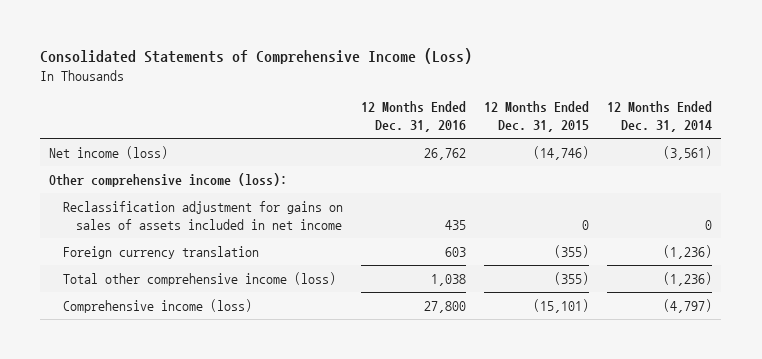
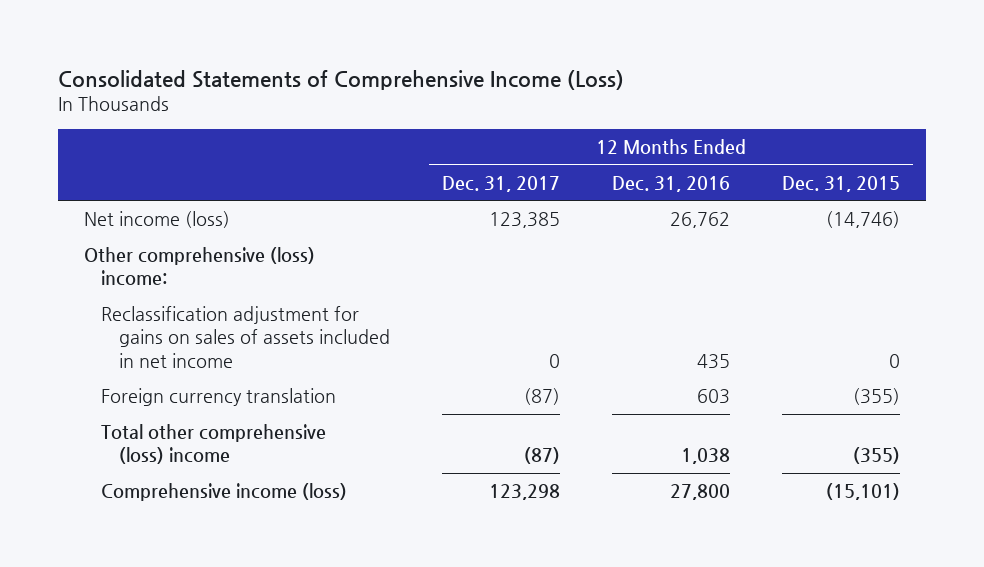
[607,101,713,132] 12 Months Ended Dec. 31, 2014 -> none
none -> [442,175,561,192] Dec. 31, 2017
[49,173,288,188] Other comprehensive income (loss): -> [83,247,315,287] Other comprehensive (loss) income:
[62,272,336,287] Total other comprehensive income (loss) -> [101,424,327,465] Total other comprehensive (loss) income

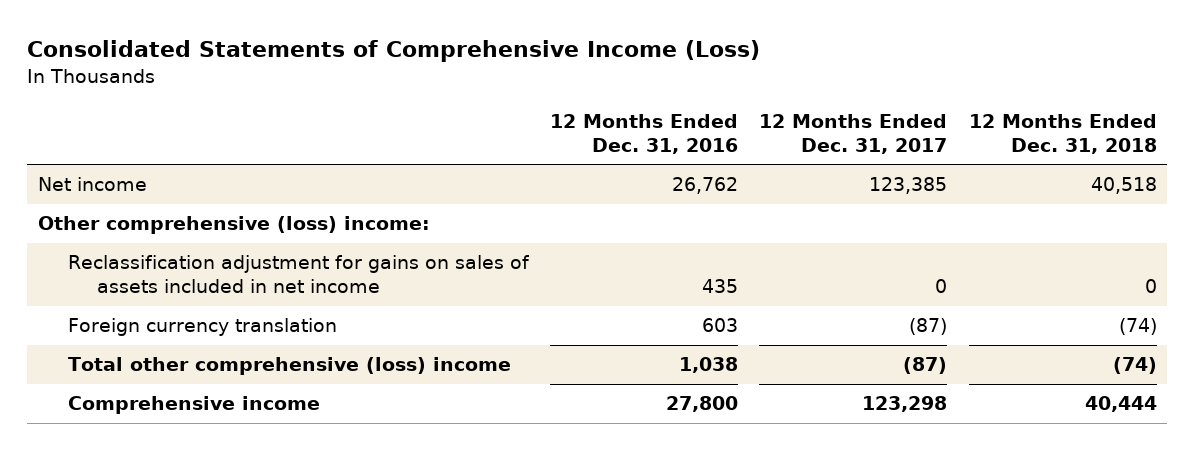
[782,175,901,192] Dec. 31, 2015 -> none
none -> [968,113,1157,155] 12 Months Ended Dec. 31, 2018
[83,211,230,229] Net income (loss) -> [37,177,147,192] Net income
[101,483,348,502] Comprehensive income (loss) -> [67,396,320,415] Comprehensive income

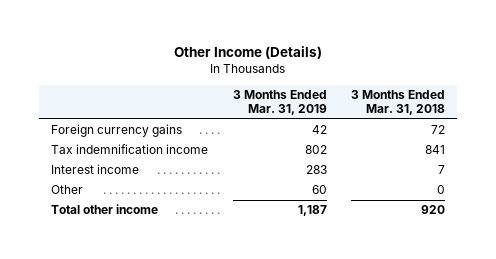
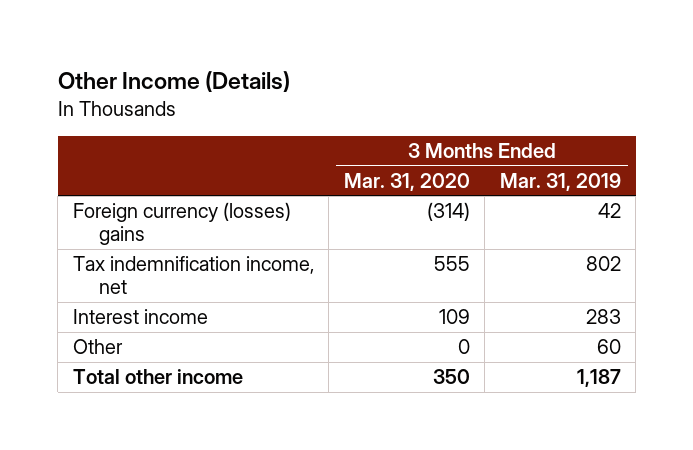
[351,90,446,116] 3 Months Ended Mar. 31, 2018 -> none
none -> [343,172,470,191] Mar. 31, 2020
[51,124,183,138] Foreign currency gains -> [72,202,291,246] Foreign currency (losses) gains
[51,144,209,155] Tax indemnification income -> [72,256,314,295] Tax indemnification income, net

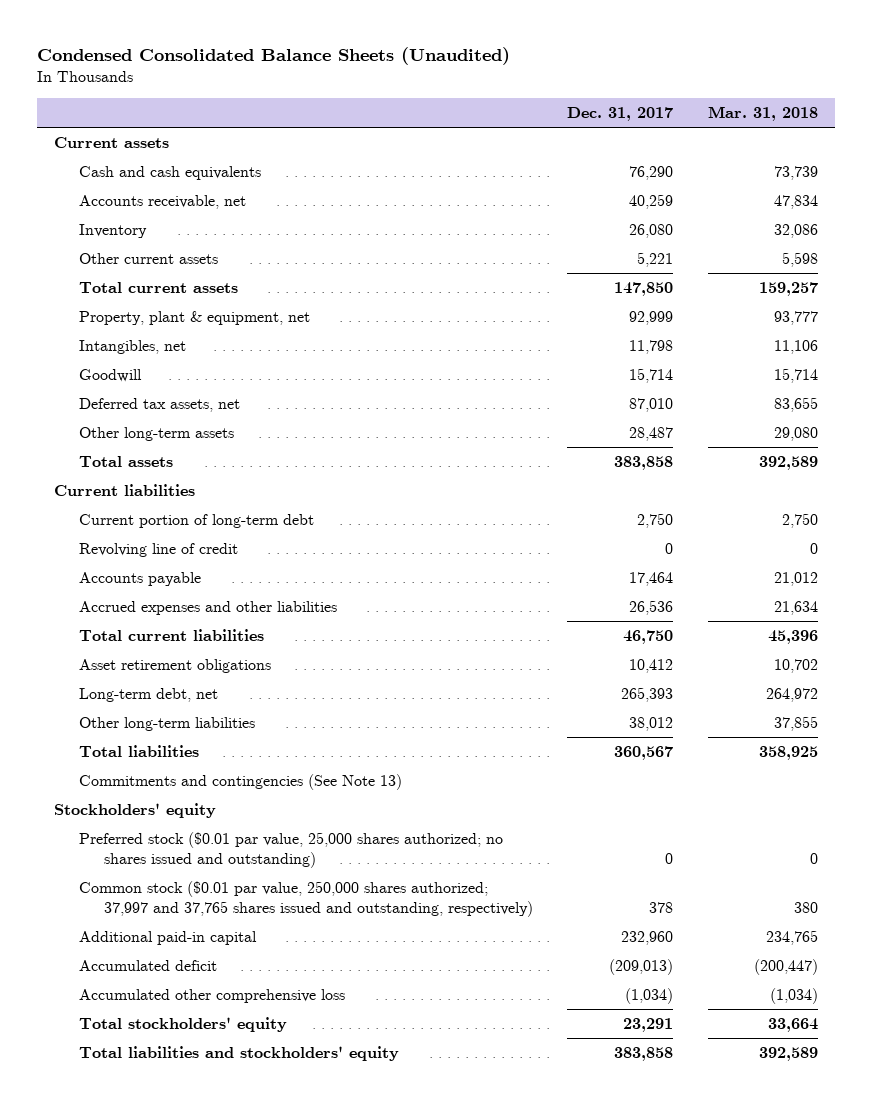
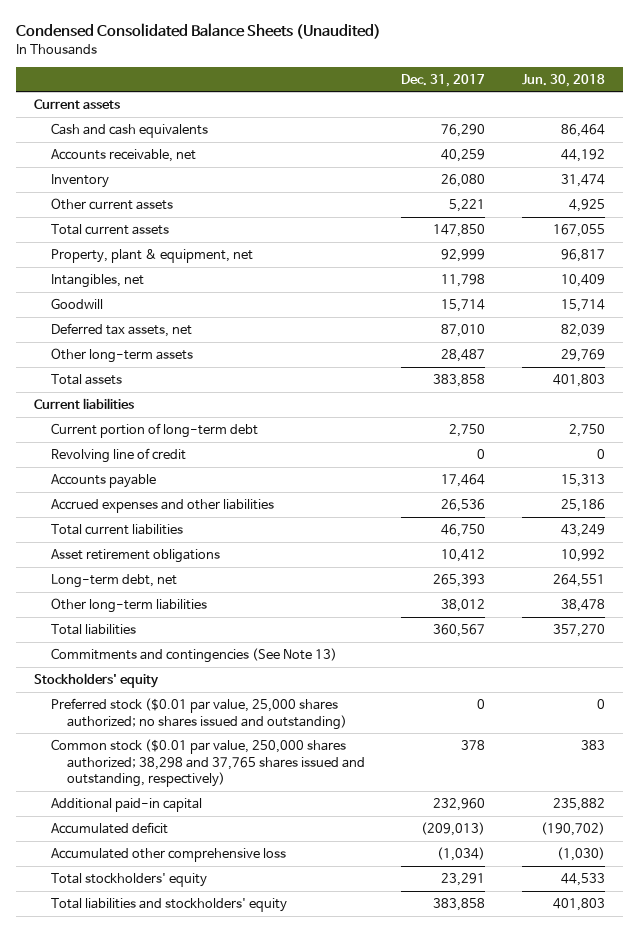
[707,106,818,122] Mar. 31, 2018 -> none
none -> [521,73,605,87] Jun. 30, 2018
[79,881,533,917] Common stock ($0.01 par value, 250,000 shares authorized; 37,997 and 37,765 shares issued and outstanding, respectively) -> [50,738,365,788] Common stock ($0.01 par value, 250,000 shares authorized; 38,298 and 37,765 shares issued and outstanding, respectively)

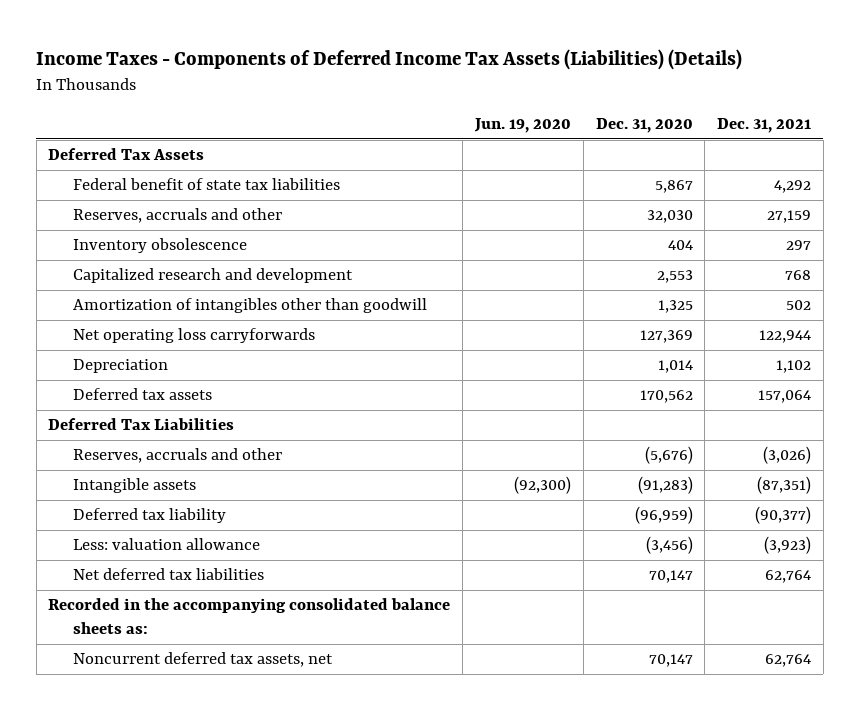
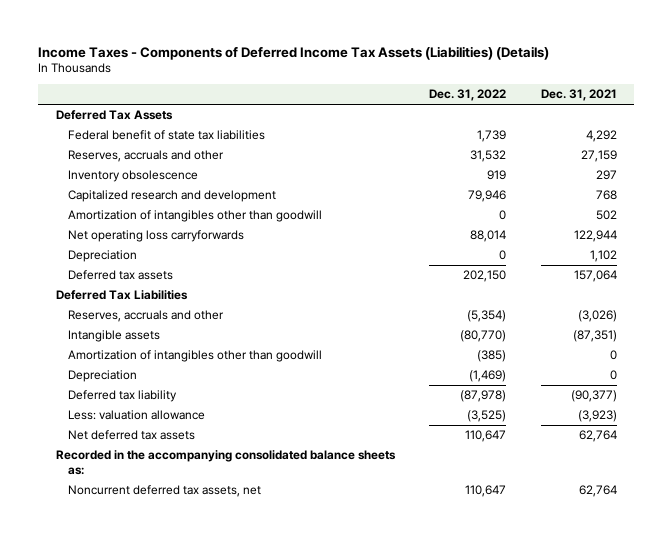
[473,118,571,134] Jun. 19, 2020 -> none
[595,118,693,134] Dec. 31, 2020 -> none
none -> [429,89,507,102] Dec. 31, 2022
none -> [67,350,322,363] Amortization of intangibles other than goodwill
none -> [67,370,137,383] Depreciation
[73,568,265,581] Net deferred tax liabilities -> [67,430,195,441] Net deferred tax assets

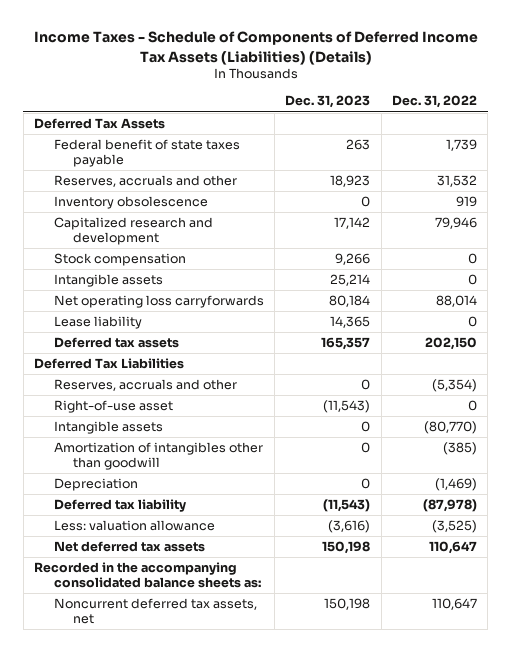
[38,45,550,60] Income Taxes - Components of Deferred Income Tax Assets (Liabilities) (Details) -> [33,31,478,65] Income Taxes - Schedule of Components of Deferred Income Tax Assets (Liabilities) (Details)
[540,89,617,102] Dec. 31, 2021 -> none
none -> [285,95,371,109] Dec. 31, 2023
[67,130,265,141] Federal benefit of state tax liabilities -> [53,139,240,168] Federal benefit of state taxes payable
[67,210,322,223] Amortization of intangibles other than goodwill -> none
none -> [53,253,186,267] Stock compensation
none -> [53,274,163,288] Intangible assets
[67,250,137,263] Depreciation -> none
none -> [53,316,142,330] Lease liability
none -> [53,400,173,414] Right-of-use asset

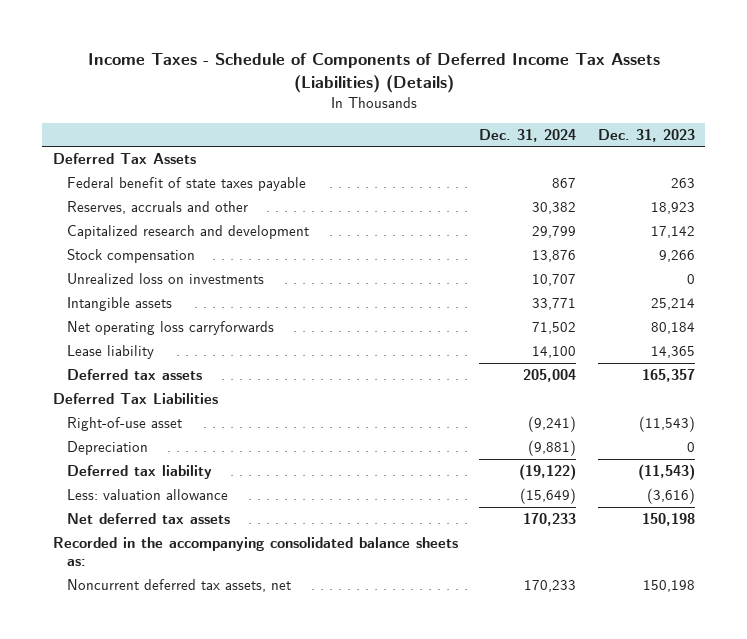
[392,95,478,109] Dec. 31, 2022 -> none
none -> [479,128,577,142] Dec. 31, 2024
[53,196,208,210] Inventory obsolescence -> none
none -> [66,273,264,285] Unrealized loss on investments
[53,379,237,392] Reserves, accruals and other -> none
[53,421,163,435] Intangible assets -> none
[53,442,263,471] Amortization of intangibles other than goodwill -> none

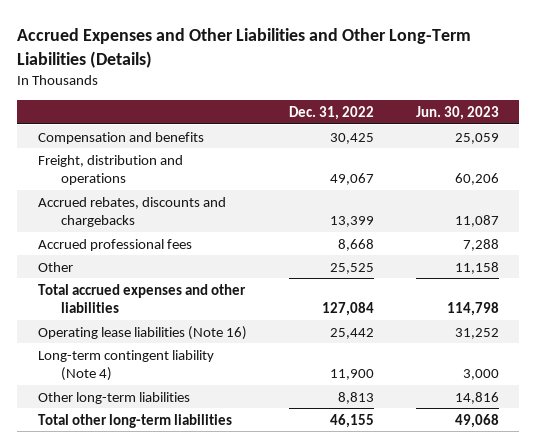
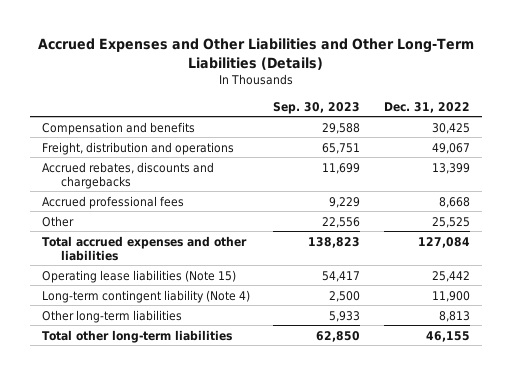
[415,106,499,121] Jun. 30, 2023 -> none
none -> [273,101,361,114] Sep. 30, 2023
[38,325,248,340] Operating lease liabilities (Note 16) -> [41,269,236,283] Operating lease liabilities (Note 15)

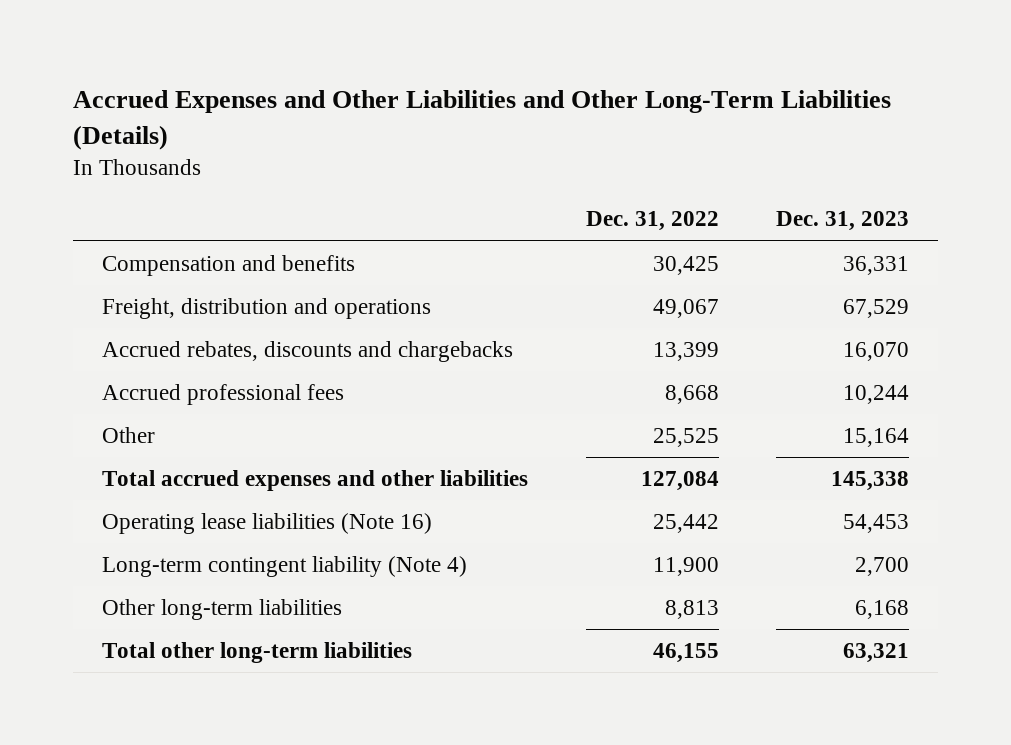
[273,101,361,114] Sep. 30, 2023 -> none
none -> [776,211,910,232] Dec. 31, 2023
[41,269,236,283] Operating lease liabilities (Note 15) -> [101,513,432,535] Operating lease liabilities (Note 16)

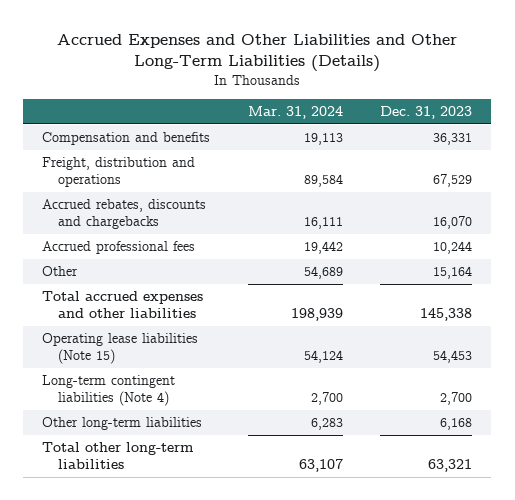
[585,211,719,232] Dec. 31, 2022 -> none
none -> [247,106,343,120] Mar. 31, 2024
[101,513,432,535] Operating lease liabilities (Note 16) -> [42,333,199,365] Operating lease liabilities (Note 15)
[101,556,467,578] Long-term contingent liability (Note 4) -> [42,375,176,407] Long-term contingent liabilities (Note 4)

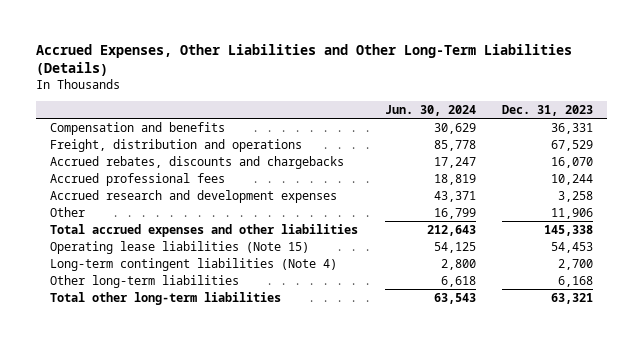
[57,33,458,73] Accrued Expenses and Other Liabilities and Other Long-Term Liabilities (Details) -> [36,43,573,77] Accrued Expenses, Other Liabilities and Other Long-Term Liabilities (Details)
[247,106,343,120] Mar. 31, 2024 -> none
none -> [384,104,476,116] Jun. 30, 2024
none -> [49,189,337,203] Accrued research and development expenses
[433,266,473,280] 15,164 -> [551,207,594,219] 11,906

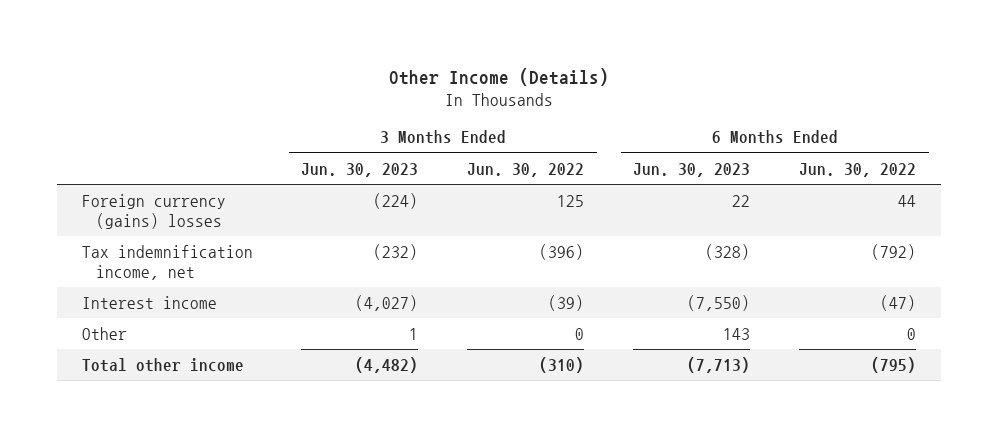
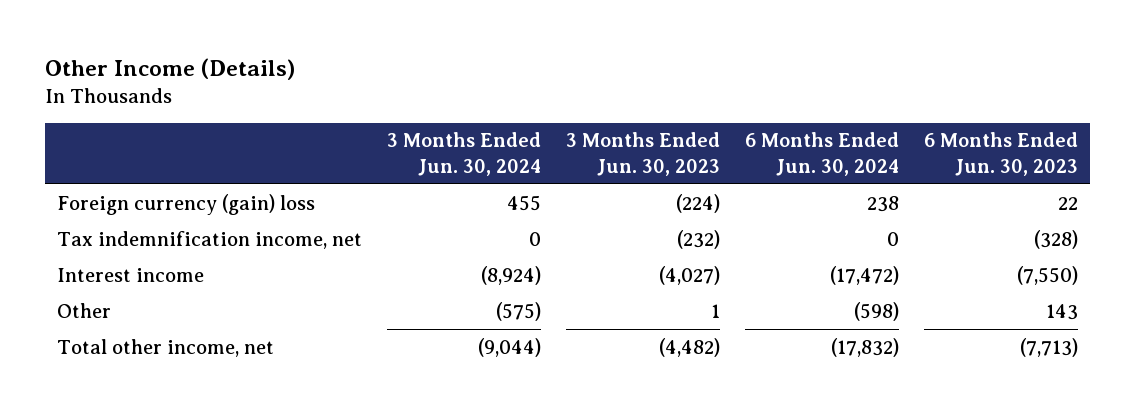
[467,162,585,177] Jun. 30, 2022 -> none
[799,162,917,177] Jun. 30, 2022 -> none
none -> [387,132,542,176] 3 Months Ended Jun. 30, 2024
none -> [744,132,899,176] 6 Months Ended Jun. 30, 2024
[81,193,226,229] Foreign currency (gains) losses -> [57,193,316,215] Foreign currency (gain) loss
[81,357,244,372] Total other income -> [57,338,275,357] Total other income, net

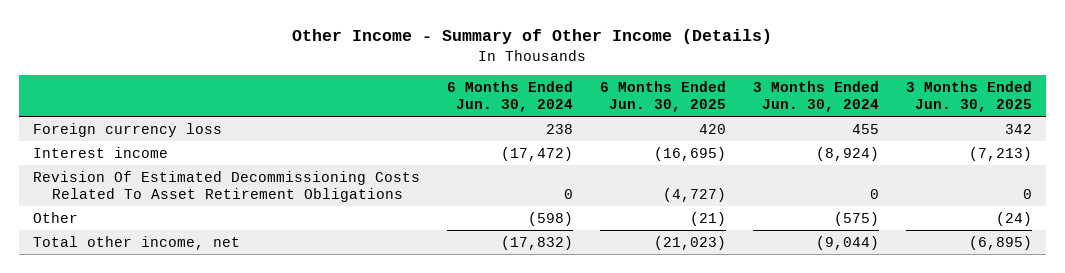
[44,57,295,80] Other Income (Details) -> [292,29,773,45] Other Income - Summary of Other Income (Details)
[566,132,721,176] 3 Months Ended Jun. 30, 2023 -> none
[923,132,1078,176] 6 Months Ended Jun. 30, 2023 -> none
none -> [599,80,726,113] 6 Months Ended Jun. 30, 2025
none -> [906,80,1033,113] 3 Months Ended Jun. 30, 2025
[57,230,363,249] Tax indemnification income, net -> none
[57,193,316,215] Foreign currency (gain) loss -> [32,122,222,137] Foreign currency loss
none -> [32,170,420,202] Revision Of Estimated Decommissioning Costs Related To Asset Retirement Obligations

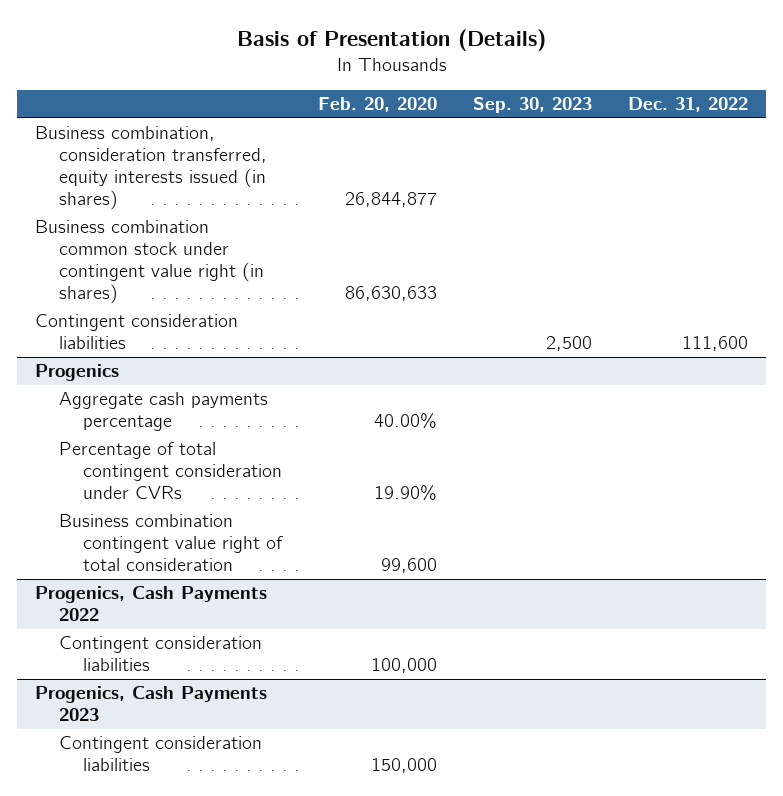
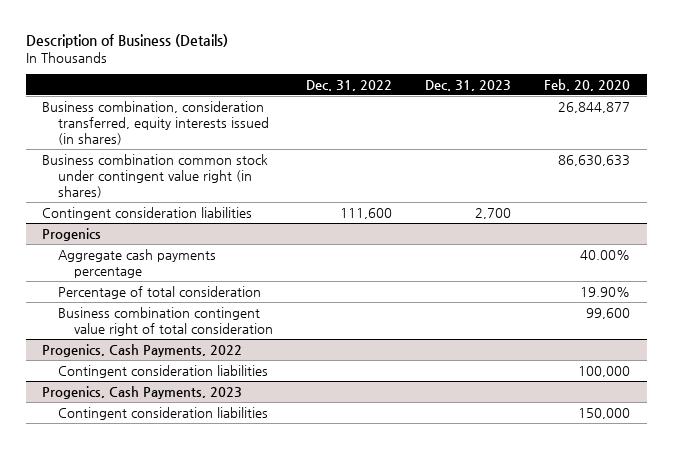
[236,29,546,52] Basis of Presentation (Details) -> [25,33,228,48] Description of Business (Details)
[473,97,593,114] Sep. 30, 2023 -> none
none -> [424,79,511,91] Dec. 31, 2023
[59,442,283,500] Percentage of total contingent consideration under CVRs -> [57,285,261,299] Percentage of total consideration
[35,586,268,622] Progenics, Cash Payments 2022 -> [42,343,243,357] Progenics, Cash Payments, 2022
[35,686,268,722] Progenics, Cash Payments 2023 -> [42,385,243,399] Progenics, Cash Payments, 2023

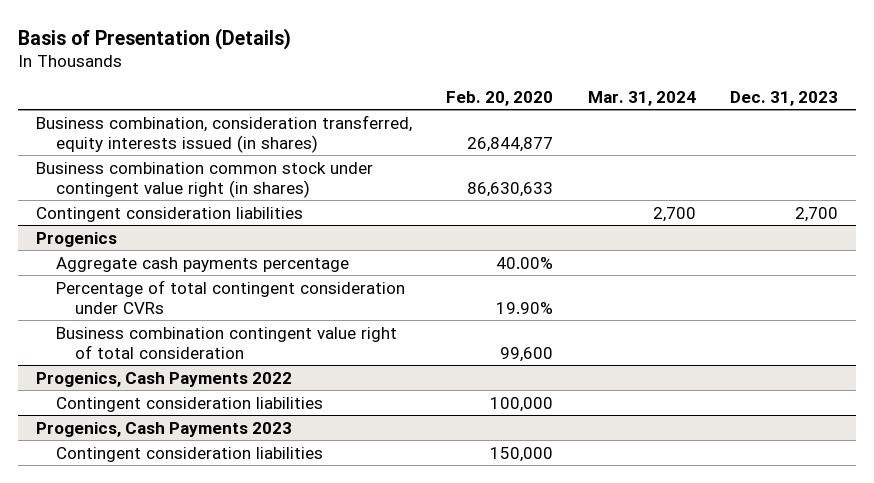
[25,33,228,48] Description of Business (Details) -> [18,27,292,50] Basis of Presentation (Details)
[305,79,392,91] Dec. 31, 2022 -> none
none -> [587,90,696,106] Mar. 31, 2024
[57,285,261,299] Percentage of total consideration -> [55,279,405,314] Percentage of total contingent consideration under CVRs
[42,343,243,357] Progenics, Cash Payments, 2022 -> [35,371,292,387] Progenics, Cash Payments 2022
[42,385,243,399] Progenics, Cash Payments, 2023 -> [35,421,292,437] Progenics, Cash Payments 2023

